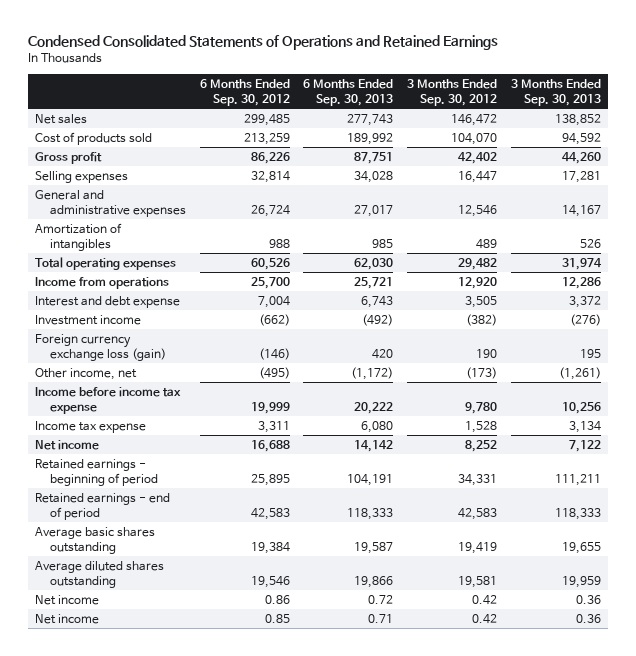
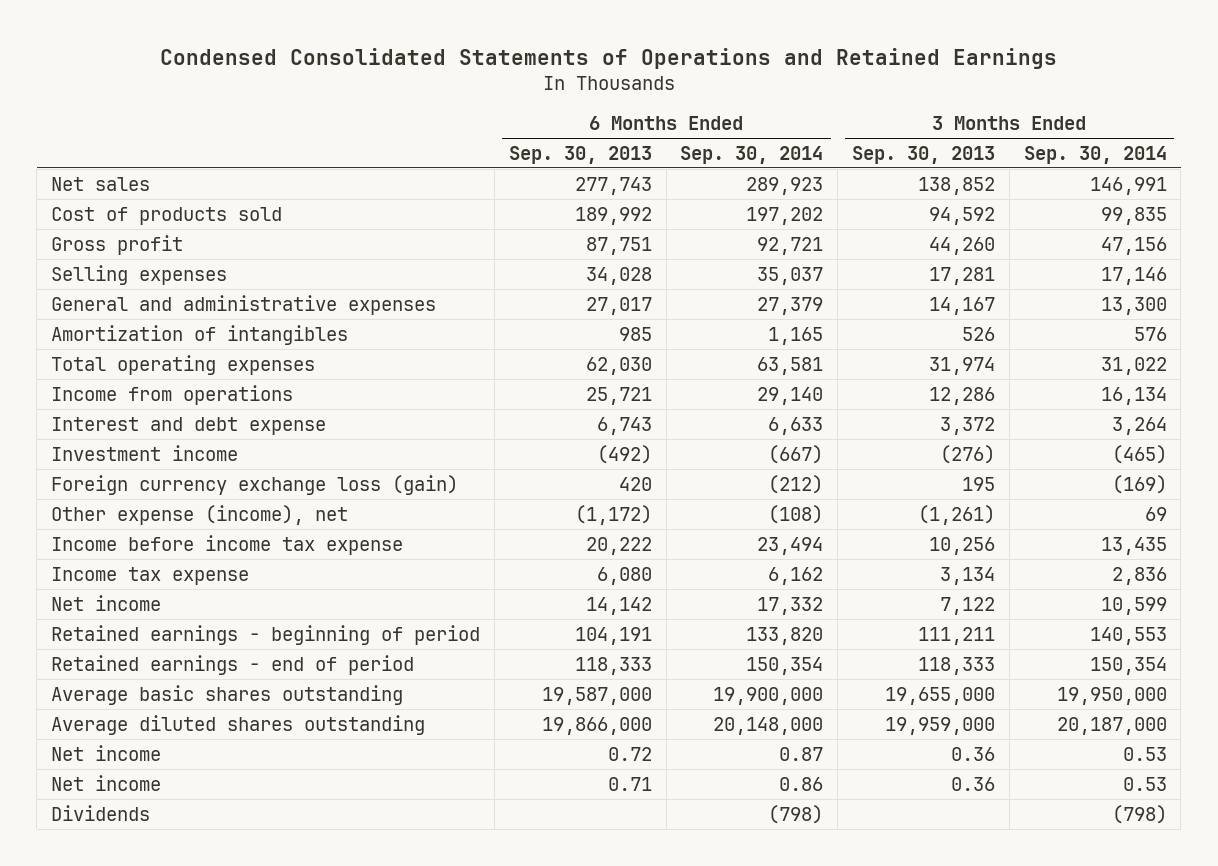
[199,78,290,106] 6 Months Ended Sep. 30, 2012 -> none
[407,78,498,106] 3 Months Ended Sep. 30, 2012 -> none
none -> [680,145,824,164] Sep. 30, 2014
none -> [1023,145,1167,164] Sep. 30, 2014
[35,367,138,380] Other income, net -> [51,504,349,525] Other expense (income), net
[354,541,394,554] 19,587 -> [541,686,652,705] 19,587,000
[562,541,602,554] 19,655 -> [884,686,995,705] 19,655,000
[354,575,394,588] 19,866 -> [541,716,652,735] 19,866,000
[562,575,602,588] 19,959 -> [884,716,995,735] 19,959,000
none -> [51,804,151,821] Dividends

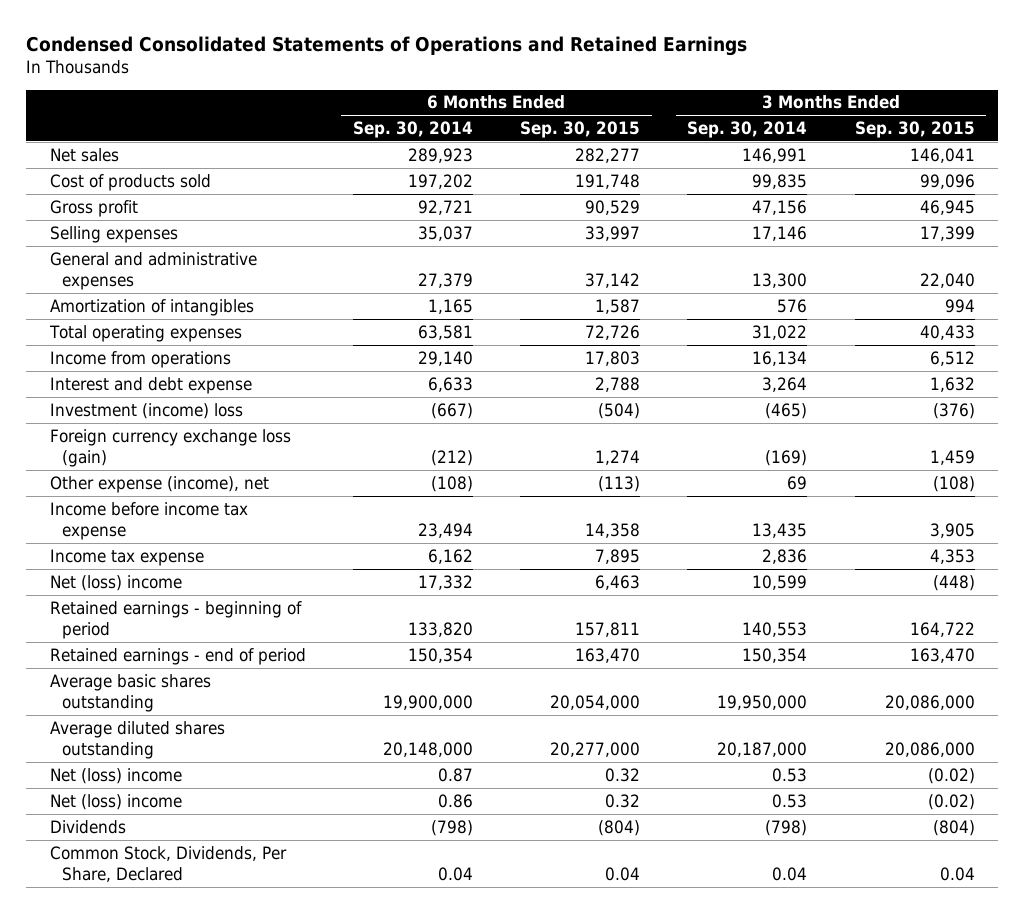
[508,145,652,164] Sep. 30, 2013 -> none
[851,145,995,164] Sep. 30, 2013 -> none
none -> [520,121,641,139] Sep. 30, 2015
none -> [854,121,975,139] Sep. 30, 2015
[51,444,239,461] Investment income -> [49,402,243,419] Investment (income) loss
[51,594,162,611] Net income -> [49,574,182,591] Net (loss) income
[51,744,162,761] Net income -> [49,767,182,784] Net (loss) income
[51,774,162,791] Net income -> [49,793,182,810] Net (loss) income
none -> [49,845,287,882] Common Stock, Dividends, Per Share, Declared

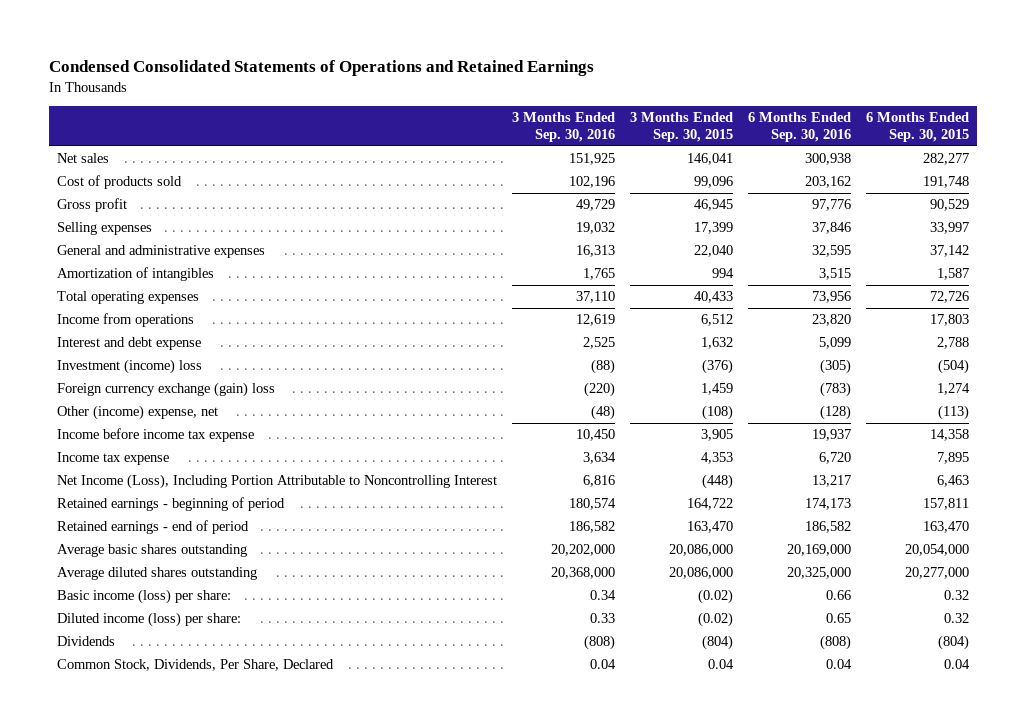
[352,121,473,139] Sep. 30, 2014 -> none
[687,121,808,139] Sep. 30, 2014 -> none
none -> [511,112,615,143] 3 Months Ended Sep. 30, 2016
none -> [748,112,852,143] 6 Months Ended Sep. 30, 2016
[49,428,291,467] Foreign currency exchange loss (gain) -> [56,382,275,398] Foreign currency exchange (gain) loss
[49,475,269,493] Other expense (income), net -> [56,405,218,421] Other (income) expense, net
[49,574,182,591] Net (loss) income -> [56,474,497,490] Net Income (Loss), Including Portion Attributable to Noncontrolling Interest
[49,767,182,784] Net (loss) income -> [56,589,231,605] Basic income (loss) per share:
[49,793,182,810] Net (loss) income -> [56,612,241,628] Diluted income (loss) per share:

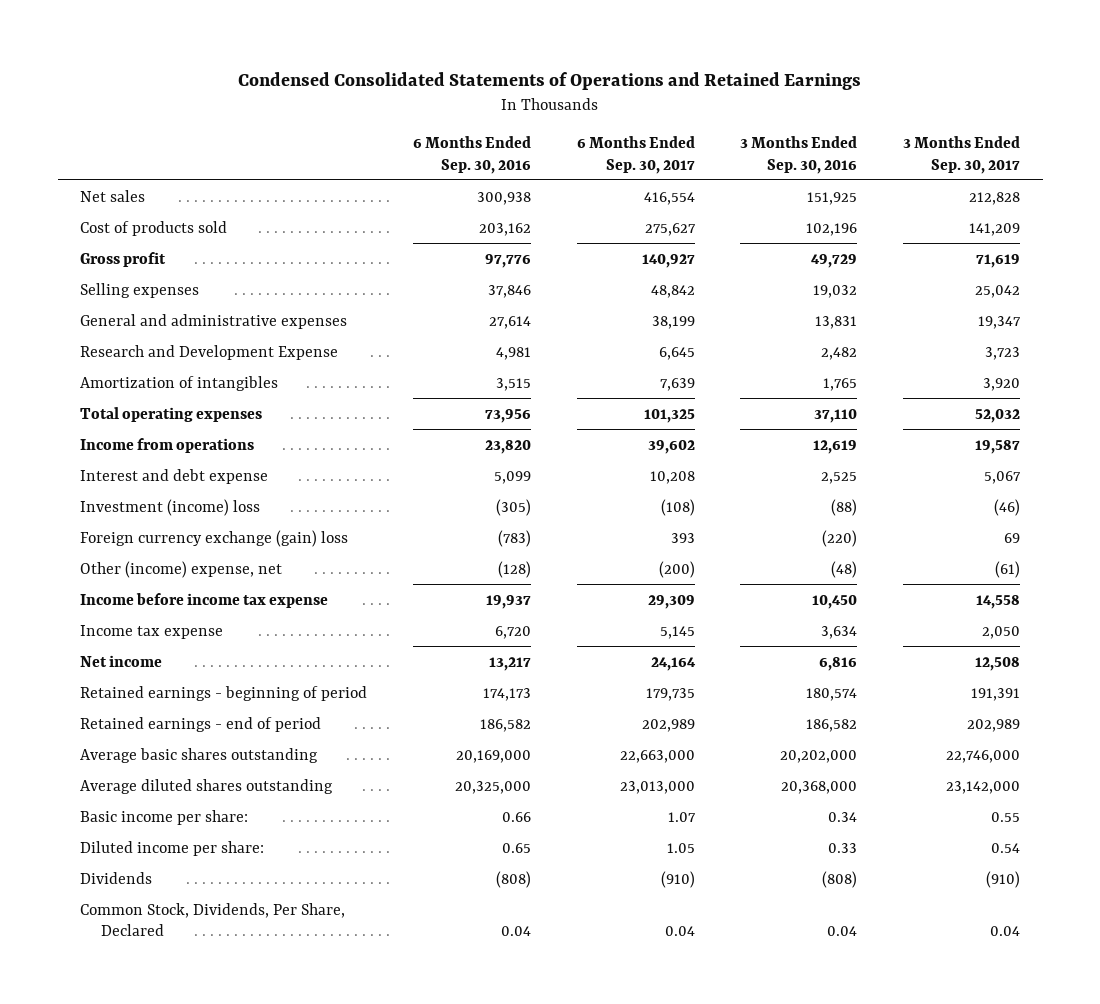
[630,112,734,143] 3 Months Ended Sep. 30, 2015 -> none
[866,112,970,143] 6 Months Ended Sep. 30, 2015 -> none
none -> [576,136,695,174] 6 Months Ended Sep. 30, 2017
none -> [902,136,1020,174] 3 Months Ended Sep. 30, 2017
[575,245,615,258] 16,313 -> [815,315,858,329] 13,831
[812,245,852,258] 32,595 -> [489,315,532,329] 27,614
none -> [80,344,339,360] Research and Development Expense
[56,474,497,490] Net Income (Loss), Including Portion Attributable to Noncontrolling Interest -> [80,654,163,667] Net income
[56,589,231,605] Basic income (loss) per share: -> [80,809,249,825] Basic income per share:
[56,612,241,628] Diluted income (loss) per share: -> [80,840,265,856] Diluted income per share:

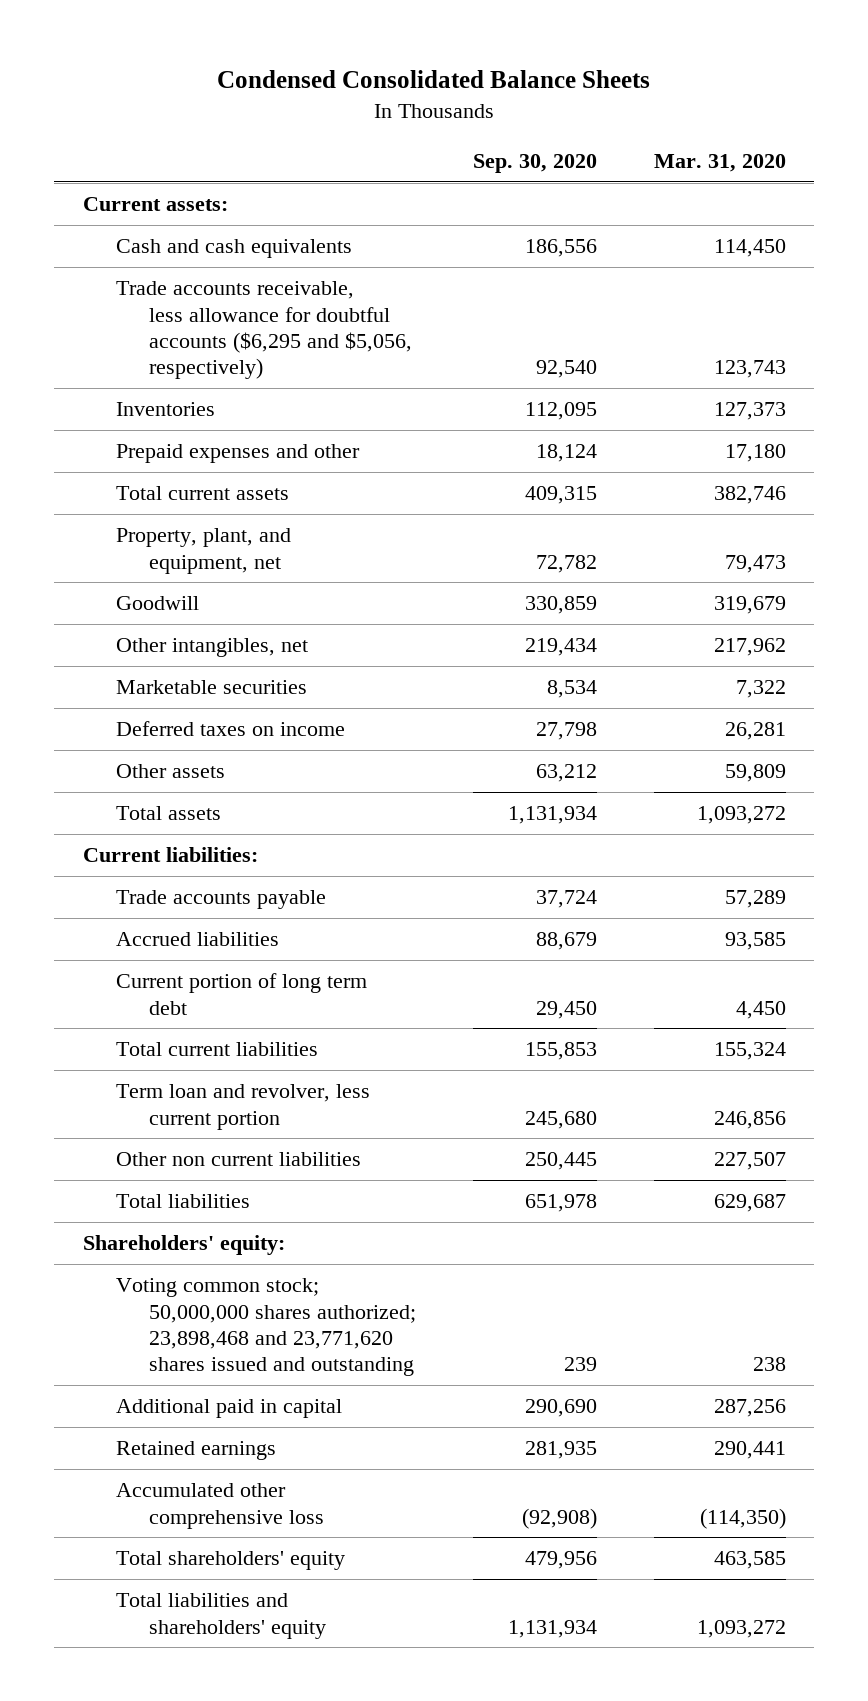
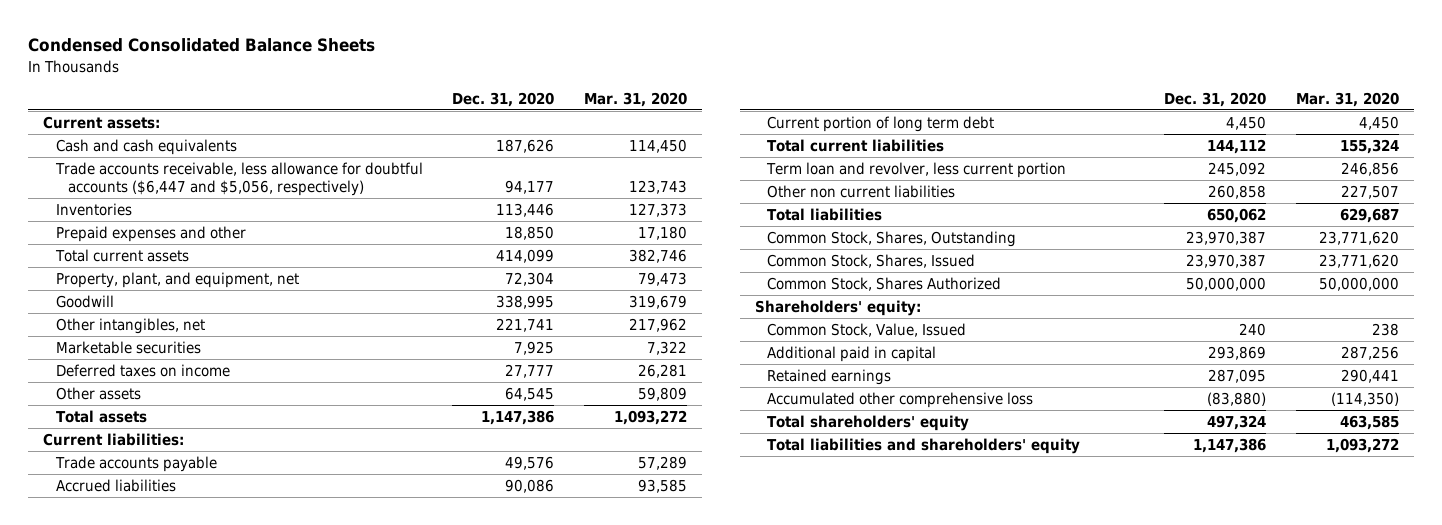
[472,153,597,173] Sep. 30, 2020 -> none
none -> [452,91,555,107] Dec. 31, 2020
[116,281,413,380] Trade accounts receivable, less allowance for doubtful accounts ($6,295 and $5,056, respectively) -> [54,162,423,197] Trade accounts receivable, less allowance for doubtful accounts ($6,447 and $5,056, respectively)
none -> [767,231,1017,248] Common Stock, Shares, Outstanding
none -> [767,254,976,269] Common Stock, Shares, Issued
none -> [767,277,1002,292] Common Stock, Shares Authorized
[116,1278,417,1377] Voting common stock; 50,000,000 shares authorized; 23,898,468 and 23,771,620 shares issued and outstanding -> [767,323,967,338] Common Stock, Value, Issued

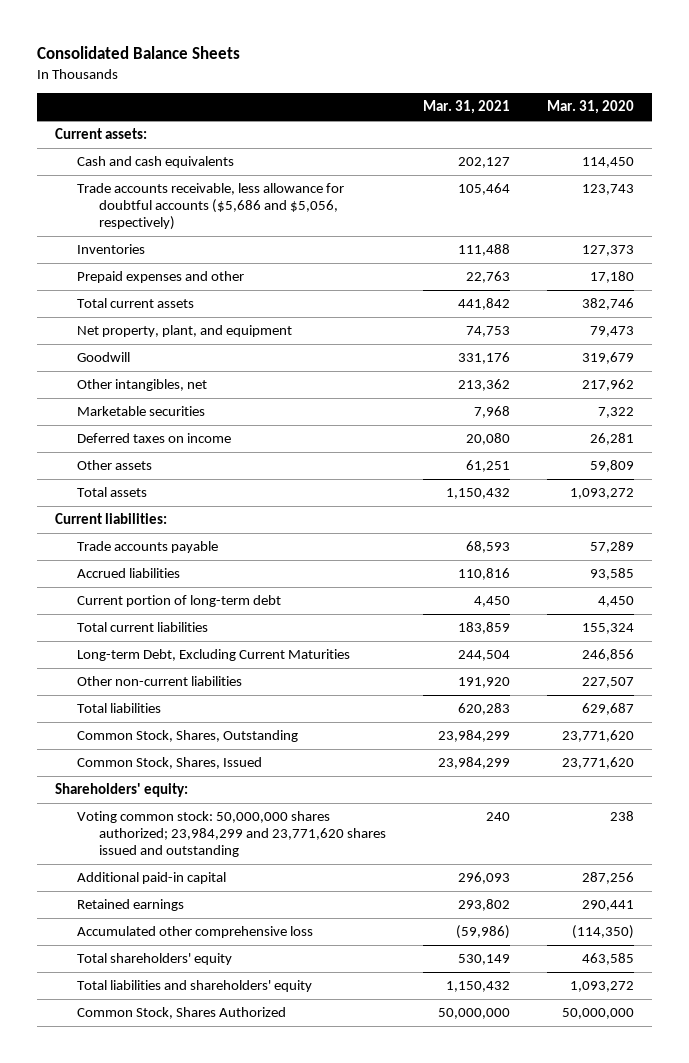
[28,38,376,53] Condensed Consolidated Balance Sheets -> [36,46,240,60] Consolidated Balance Sheets
[452,91,555,107] Dec. 31, 2020 -> none
none -> [423,100,511,115] Mar. 31, 2021
[54,162,423,197] Trade accounts receivable, less allowance for doubtful accounts ($6,447 and $5,056, respectively) -> [77,183,345,230] Trade accounts receivable, less allowance for doubtful accounts ($5,686 and $5,056, respectively)
[55,272,299,289] Property, plant, and equipment, net -> [77,325,293,338] Net property, plant, and equipment
[767,116,995,133] Current portion of long term debt -> [77,595,282,608] Current portion of long-term debt
[766,162,1067,179] Term loan and revolver, less current portion -> [77,649,351,662] Long-term Debt, Excluding Current Maturities
[767,185,956,199] Other non current liabilities -> [77,676,243,687] Other non-current liabilities
[767,323,967,338] Common Stock, Value, Issued -> [77,811,387,857] Voting common stock: 50,000,000 shares authorized; 23,984,299 and 23,771,620 shares issued and outstanding
[767,346,937,363] Additional paid in capital -> [77,872,227,885] Additional paid-in capital
[767,277,1002,292] Common Stock, Shares Authorized -> [77,1007,287,1020] Common Stock, Shares Authorized

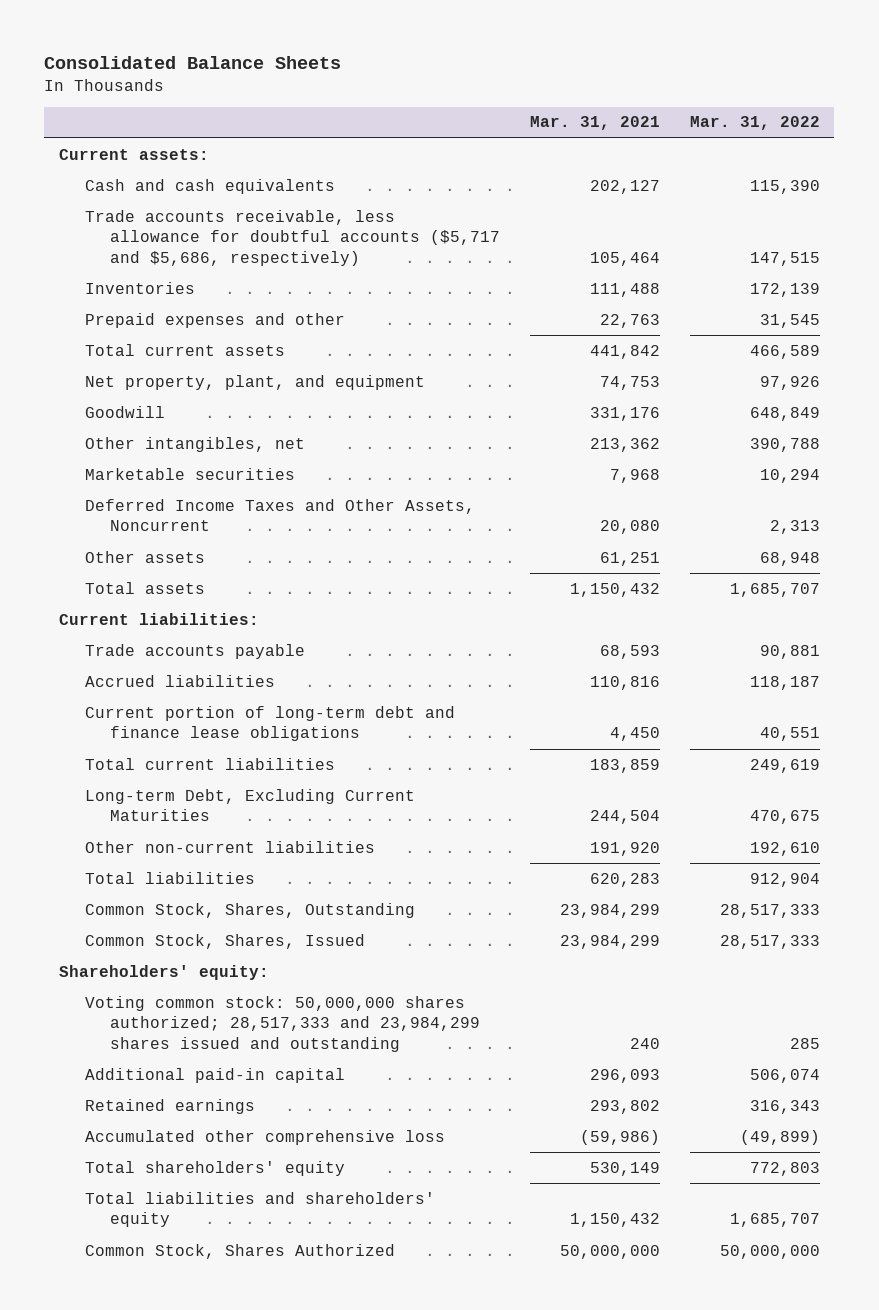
[547,100,635,115] Mar. 31, 2020 -> none
none -> [689,116,820,131] Mar. 31, 2022
[77,183,345,230] Trade accounts receivable, less allowance for doubtful accounts ($5,686 and $5,056, respectively) -> [84,209,500,266] Trade accounts receivable, less allowance for doubtful accounts ($5,717 and $5,686, respectively)
[77,433,232,444] Deferred taxes on income -> none
none -> [84,498,475,532] Deferred Income Taxes and Other Assets, Noncurrent
[77,595,282,608] Current portion of long-term debt -> [84,705,455,742] Current portion of long-term debt and finance lease obligations
[77,811,387,857] Voting common stock: 50,000,000 shares authorized; 23,984,299 and 23,771,620 shares issued and outstanding -> [84,995,480,1052] Voting common stock: 50,000,000 shares authorized; 28,517,333 and 23,984,299 shares issued and outstanding

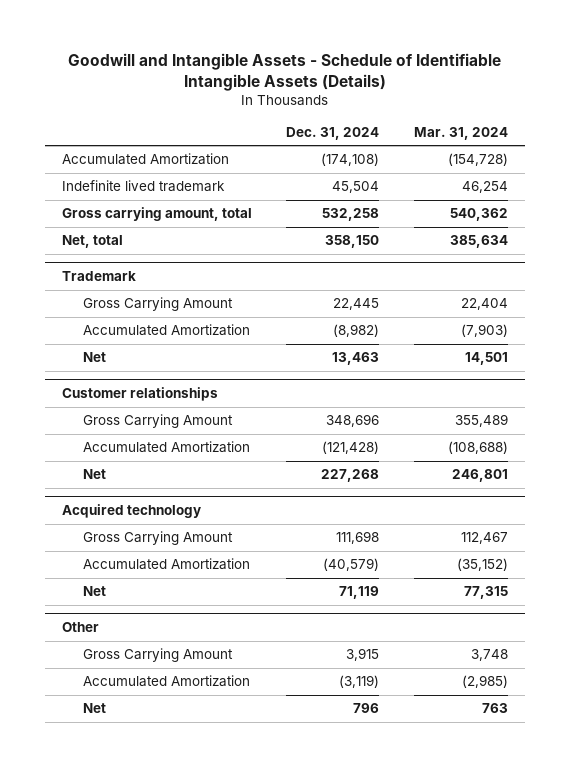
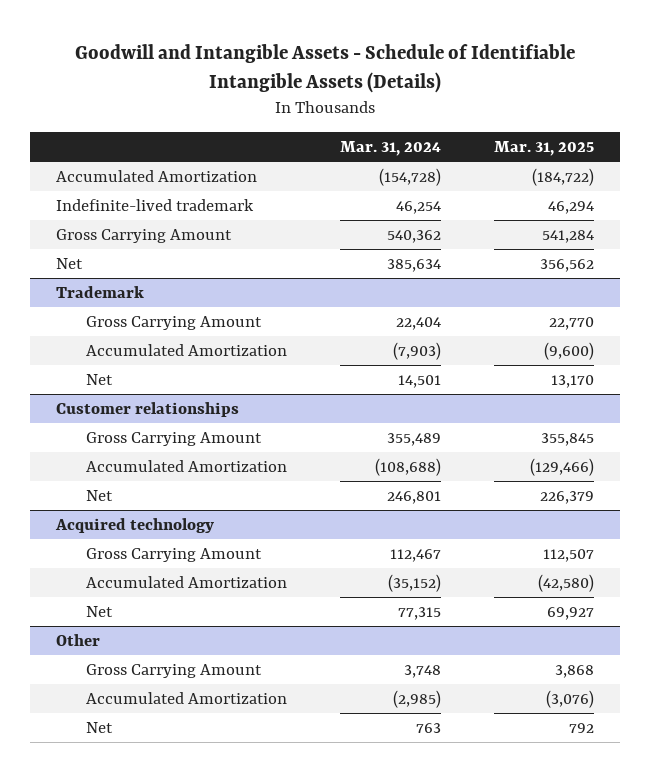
[286,126,380,140] Dec. 31, 2024 -> none
none -> [493,141,594,157] Mar. 31, 2025
[61,180,225,193] Indefinite lived trademark -> [56,198,255,211] Indefinite-lived trademark
[61,207,252,222] Gross carrying amount, total -> [56,228,233,243] Gross Carrying Amount
[61,235,123,249] Net, total -> [56,257,84,269] Net

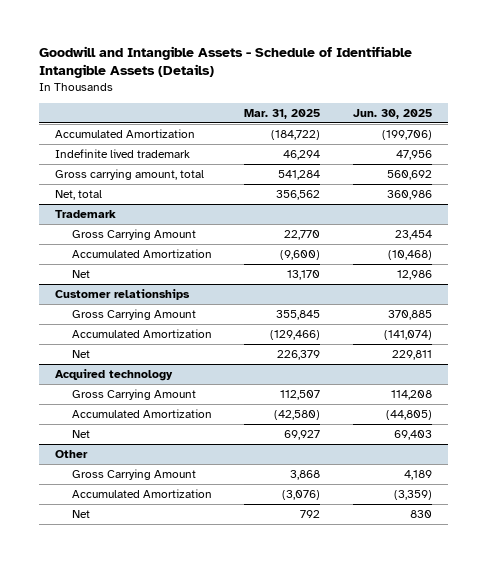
[339,141,441,157] Mar. 31, 2024 -> none
none -> [353,109,433,120] Jun. 30, 2025
[56,198,255,211] Indefinite-lived trademark -> [54,148,190,158] Indefinite lived trademark
[56,228,233,243] Gross Carrying Amount -> [54,168,204,180] Gross carrying amount, total
[56,257,84,269] Net -> [54,189,102,200] Net, total

